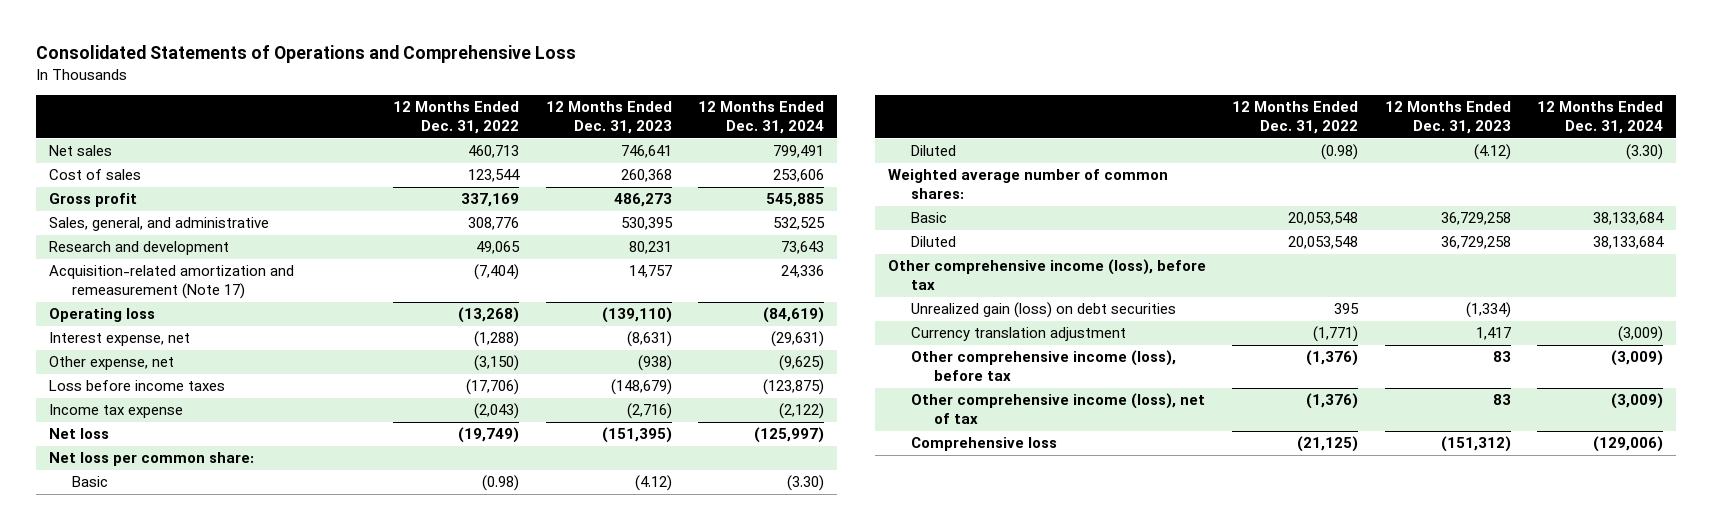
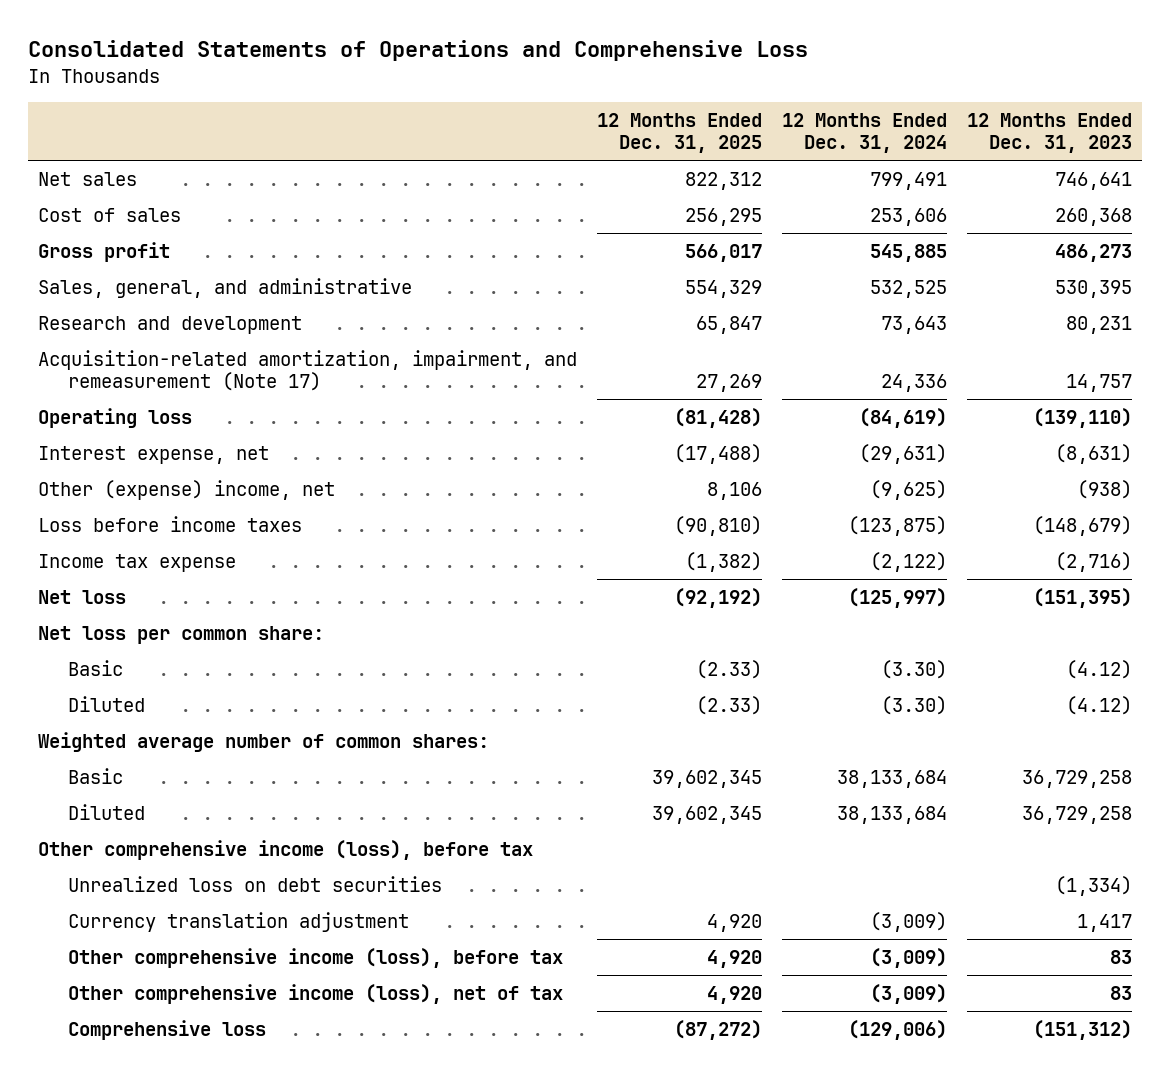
[393,101,520,135] 12 Months Ended Dec. 31, 2022 -> none
none -> [596,112,762,153] 12 Months Ended Dec. 31, 2025
[49,265,295,300] Acquisition-related amortization and remeasurement (Note 17) -> [37,350,577,392] Acquisition-related amortization, impairment, and remeasurement (Note 17)
[49,356,175,371] Other expense, net -> [37,480,335,501] Other (expense) income, net
[910,302,1176,319] Unrealized gain (loss) on debt securities -> [67,876,442,893] Unrealized loss on debt securities

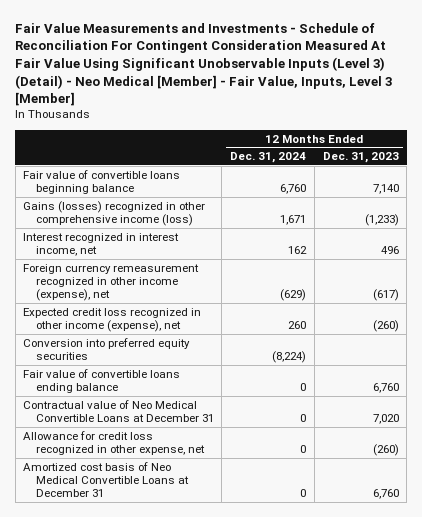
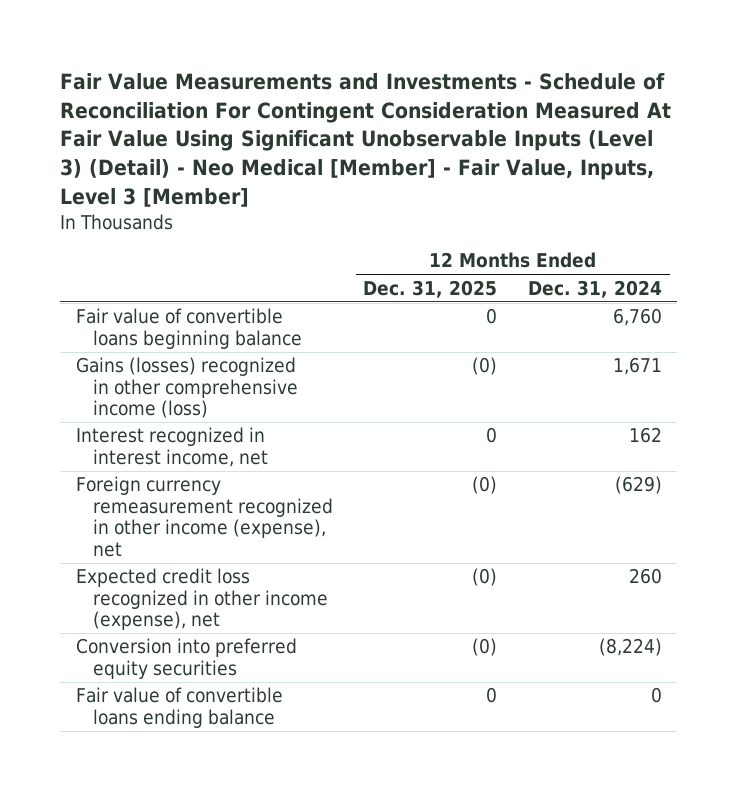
[322,152,399,164] Dec. 31, 2023 -> none
none -> [363,279,498,298] Dec. 31, 2025
[23,399,214,422] Contractual value of Neo Medical Convertible Loans at December 31 -> none
[23,430,205,455] Allowance for credit loss recognized in other expense, net -> none
[23,461,189,497] Amortized cost basis of Neo Medical Convertible Loans at December 31 -> none

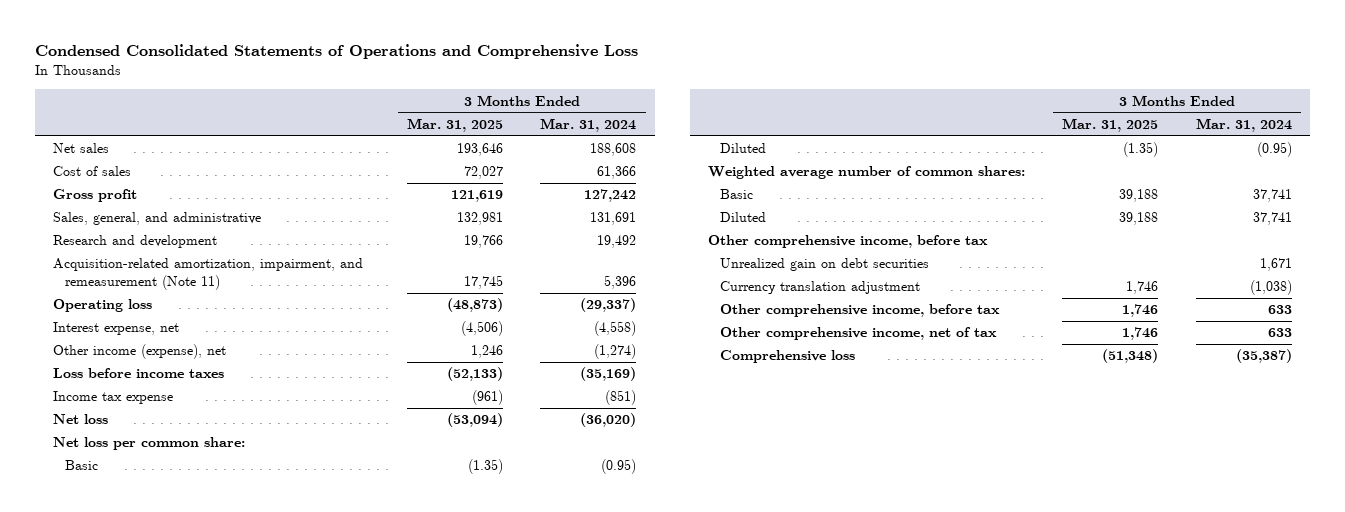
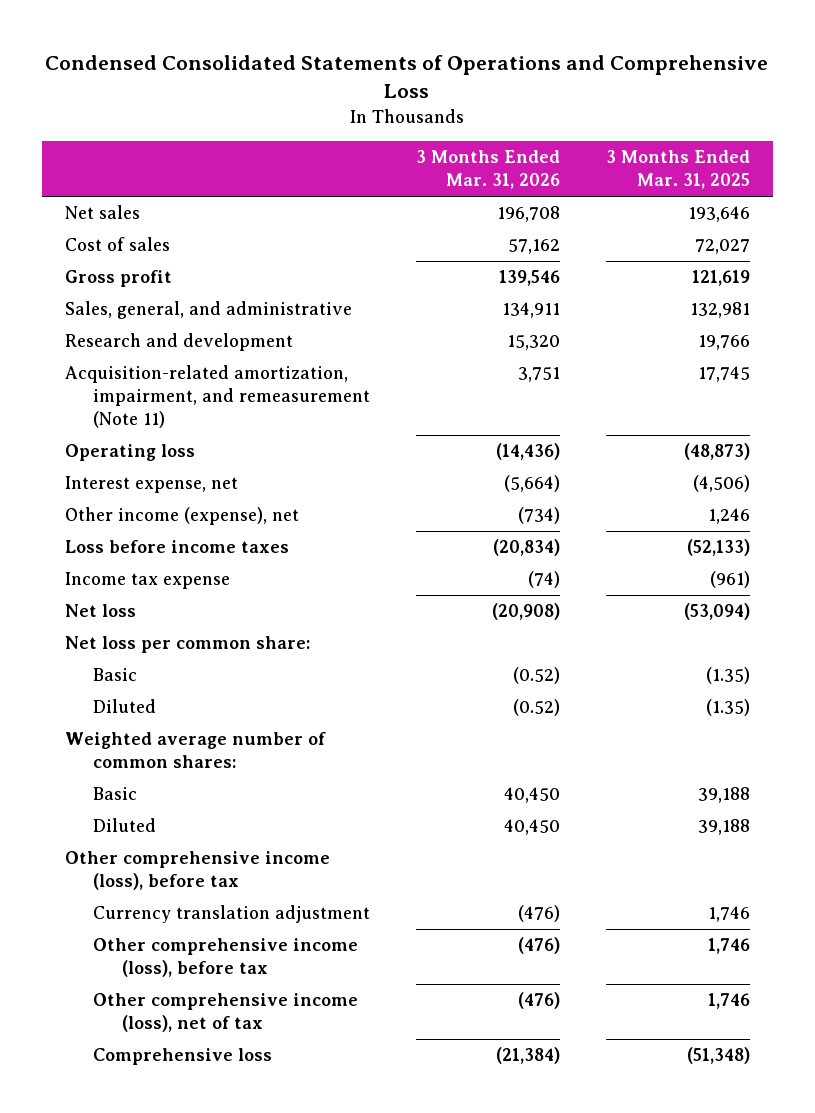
[540,117,637,132] Mar. 31, 2024 -> none
none -> [416,150,561,190] 3 Months Ended Mar. 31, 2026
[719,258,929,272] Unrealized gain on debt securities -> none
[708,235,989,249] Other comprehensive income, before tax -> [64,851,330,891] Other comprehensive income (loss), before tax
[719,304,1000,318] Other comprehensive income, before tax -> [93,938,359,978] Other comprehensive income (loss), before tax
[719,327,997,341] Other comprehensive income, net of tax -> [93,993,359,1033] Other comprehensive income (loss), net of tax

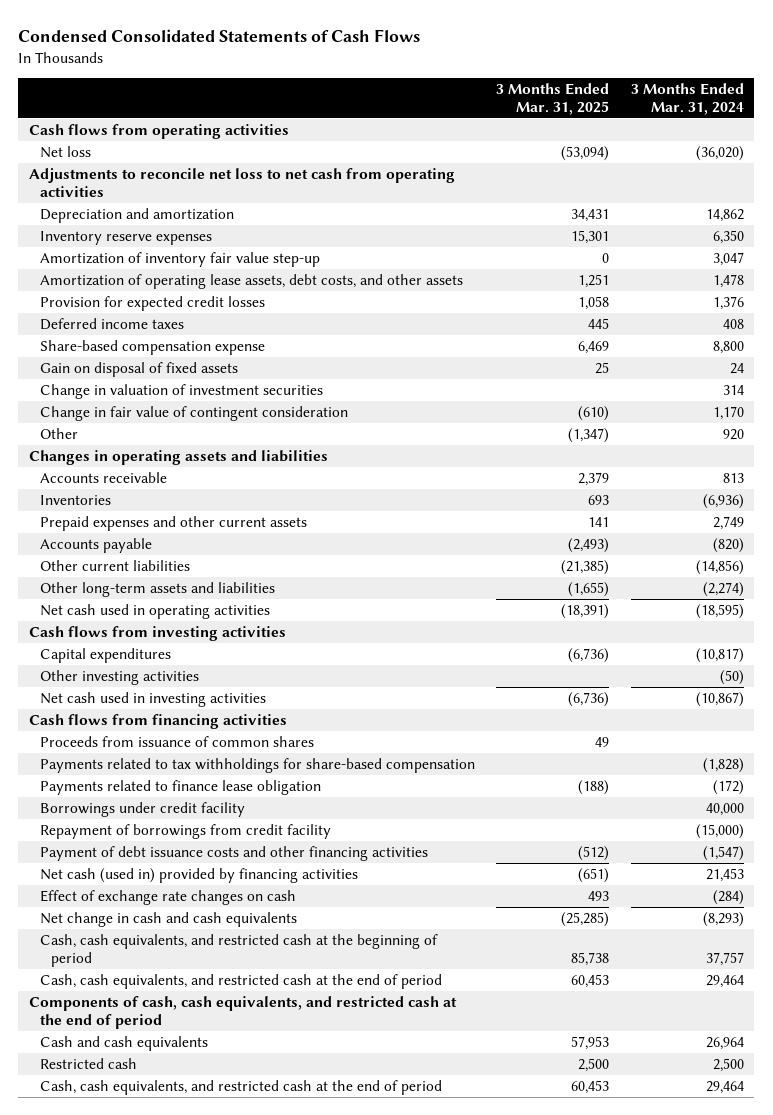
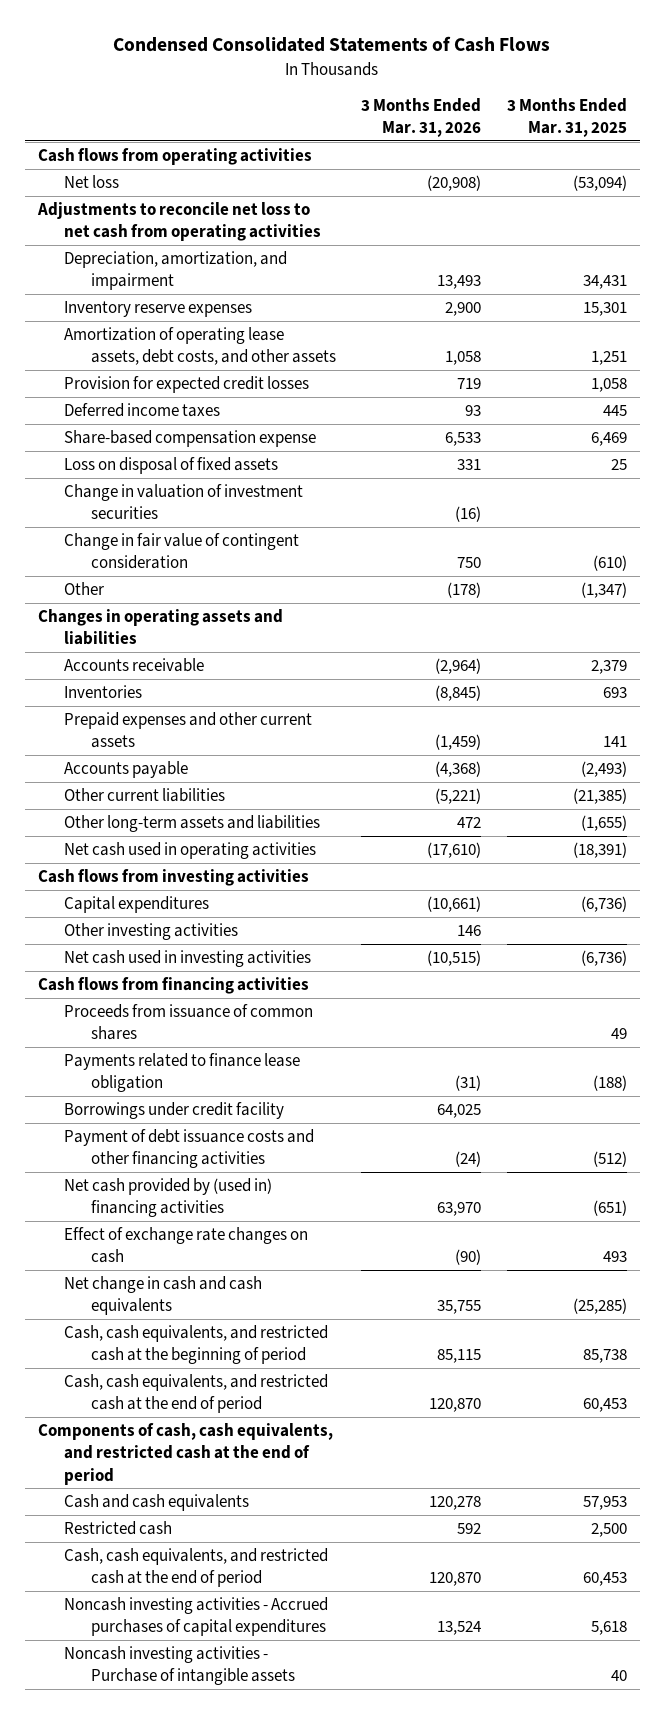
[630,82,744,115] 3 Months Ended Mar. 31, 2024 -> none
none -> [361,97,482,138] 3 Months Ended Mar. 31, 2026
[40,207,235,223] Depreciation and amortization -> [64,251,288,291] Depreciation, amortization, and impairment
[40,251,321,267] Amortization of inventory fair value step-up -> none
[40,361,239,377] Gain on disposal of fixed assets -> [64,457,279,475] Loss on disposal of fixed assets
[40,757,476,773] Payments related to tax withholdings for share-based compensation -> none
[40,823,332,839] Repayment of borrowings from credit facility -> none
[40,867,359,883] Net cash (used in) provided by financing activities -> [64,1178,273,1218] Net cash provided by (used in) financing activities
none -> [64,1597,329,1637] Noncash investing activities - Accrued purchases of capital expenditures
none -> [64,1646,295,1686] Noncash investing activities - Purchase of intangible assets

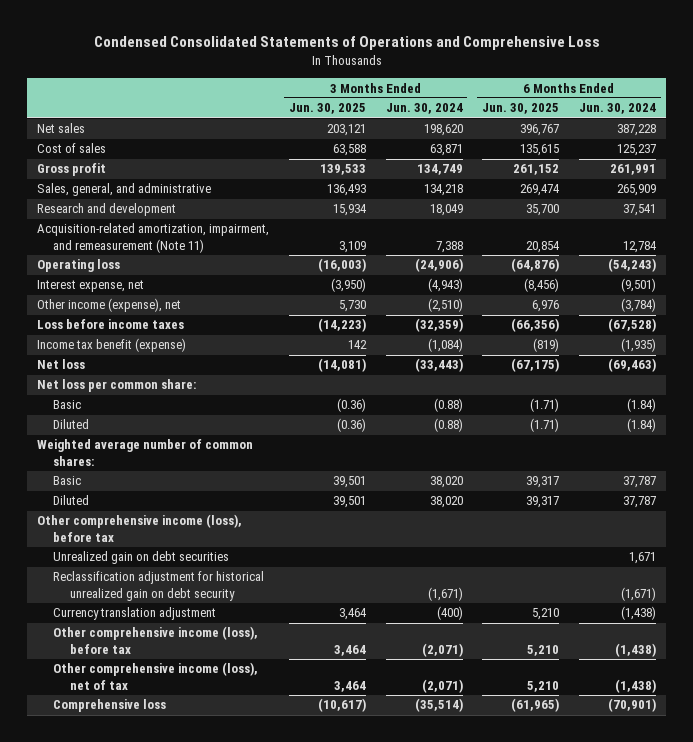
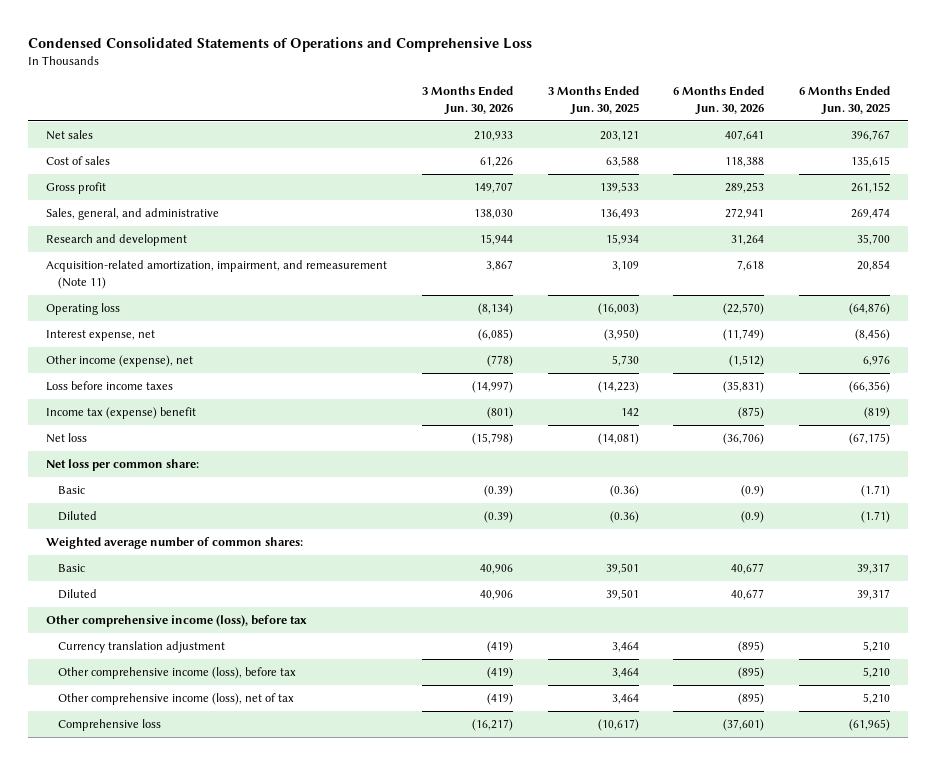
[385,103,463,115] Jun. 30, 2024 -> none
[579,103,657,115] Jun. 30, 2024 -> none
none -> [421,86,513,115] 3 Months Ended Jun. 30, 2026
none -> [673,86,765,115] 6 Months Ended Jun. 30, 2026
[36,338,186,353] Income tax benefit (expense) -> [45,407,196,420] Income tax (expense) benefit
[53,551,230,565] Unrealized gain on debt securities -> none
[53,571,265,601] Reclassification adjustment for historical unrealized gain on debt security -> none

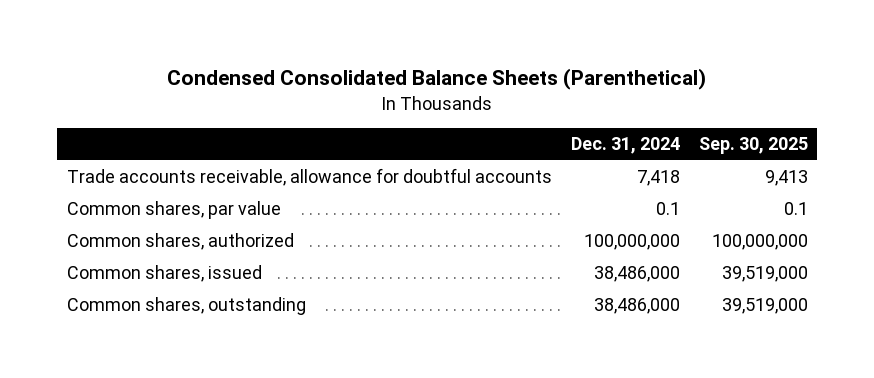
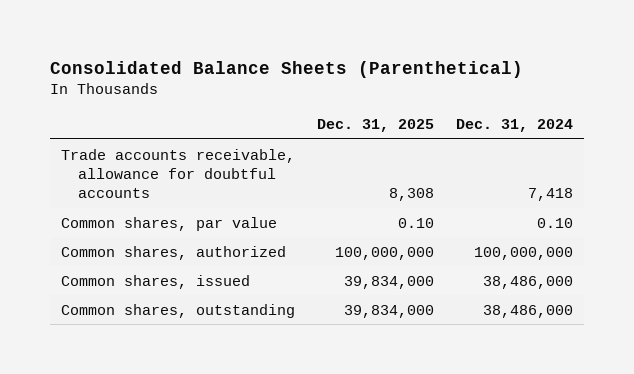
[167,68,707,91] Condensed Consolidated Balance Sheets (Parenthetical) -> [50,60,524,78] Consolidated Balance Sheets (Parenthetical)
[698,137,808,155] Sep. 30, 2025 -> none
none -> [317,119,435,133] Dec. 31, 2025
[655,202,680,216] 0.1 -> [537,217,574,228] 0.10

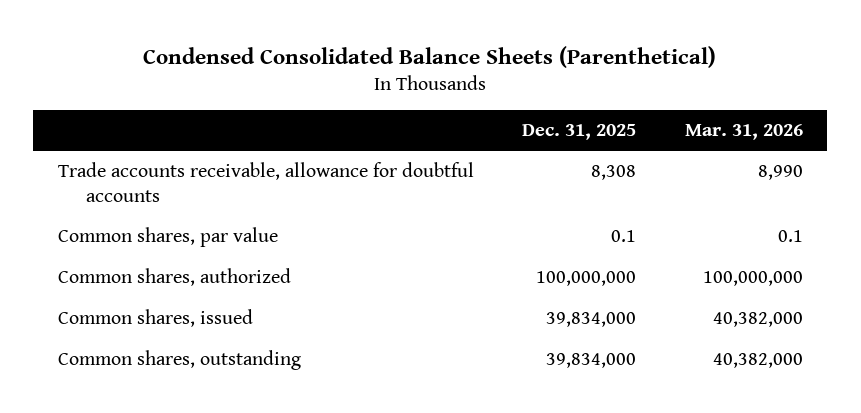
[50,60,524,78] Consolidated Balance Sheets (Parenthetical) -> [143,45,717,68] Condensed Consolidated Balance Sheets (Parenthetical)
[456,119,574,133] Dec. 31, 2024 -> none
none -> [685,124,804,141] Mar. 31, 2026
[398,217,435,228] 0.10 -> [611,230,637,243] 0.1

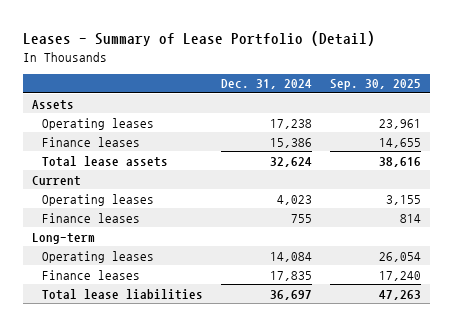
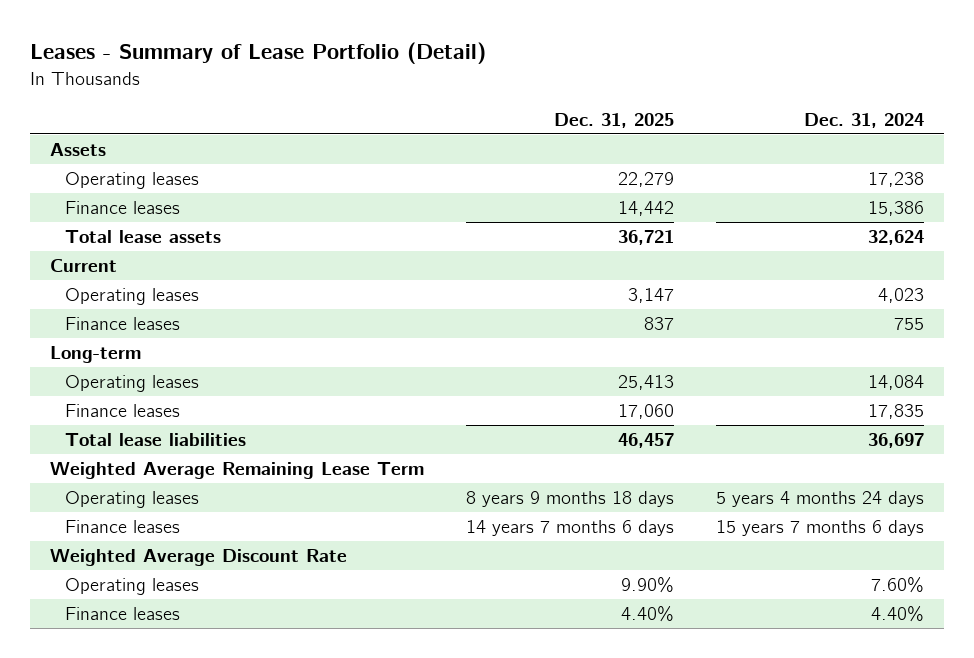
[329,79,421,91] Sep. 30, 2025 -> none
none -> [553,112,674,128] Dec. 31, 2025
none -> [50,462,425,480] Weighted Average Remaining Lease Term
none -> [64,491,199,509] Operating leases
none -> [64,520,180,534] Finance leases
none -> [50,549,348,567] Weighted Average Discount Rate
none -> [64,578,199,596] Operating leases
none -> [64,607,180,621] Finance leases

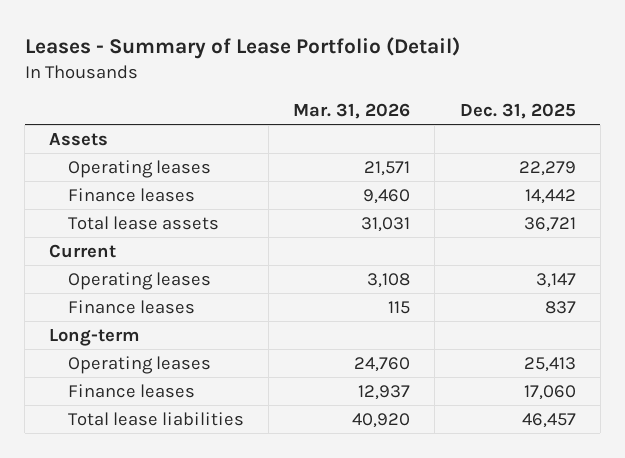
[803,112,924,128] Dec. 31, 2024 -> none
none -> [293,103,411,120] Mar. 31, 2026
[50,462,425,480] Weighted Average Remaining Lease Term -> none
[64,491,199,509] Operating leases -> none
[64,520,180,534] Finance leases -> none
[50,549,348,567] Weighted Average Discount Rate -> none
[64,578,199,596] Operating leases -> none
[64,607,180,621] Finance leases -> none

